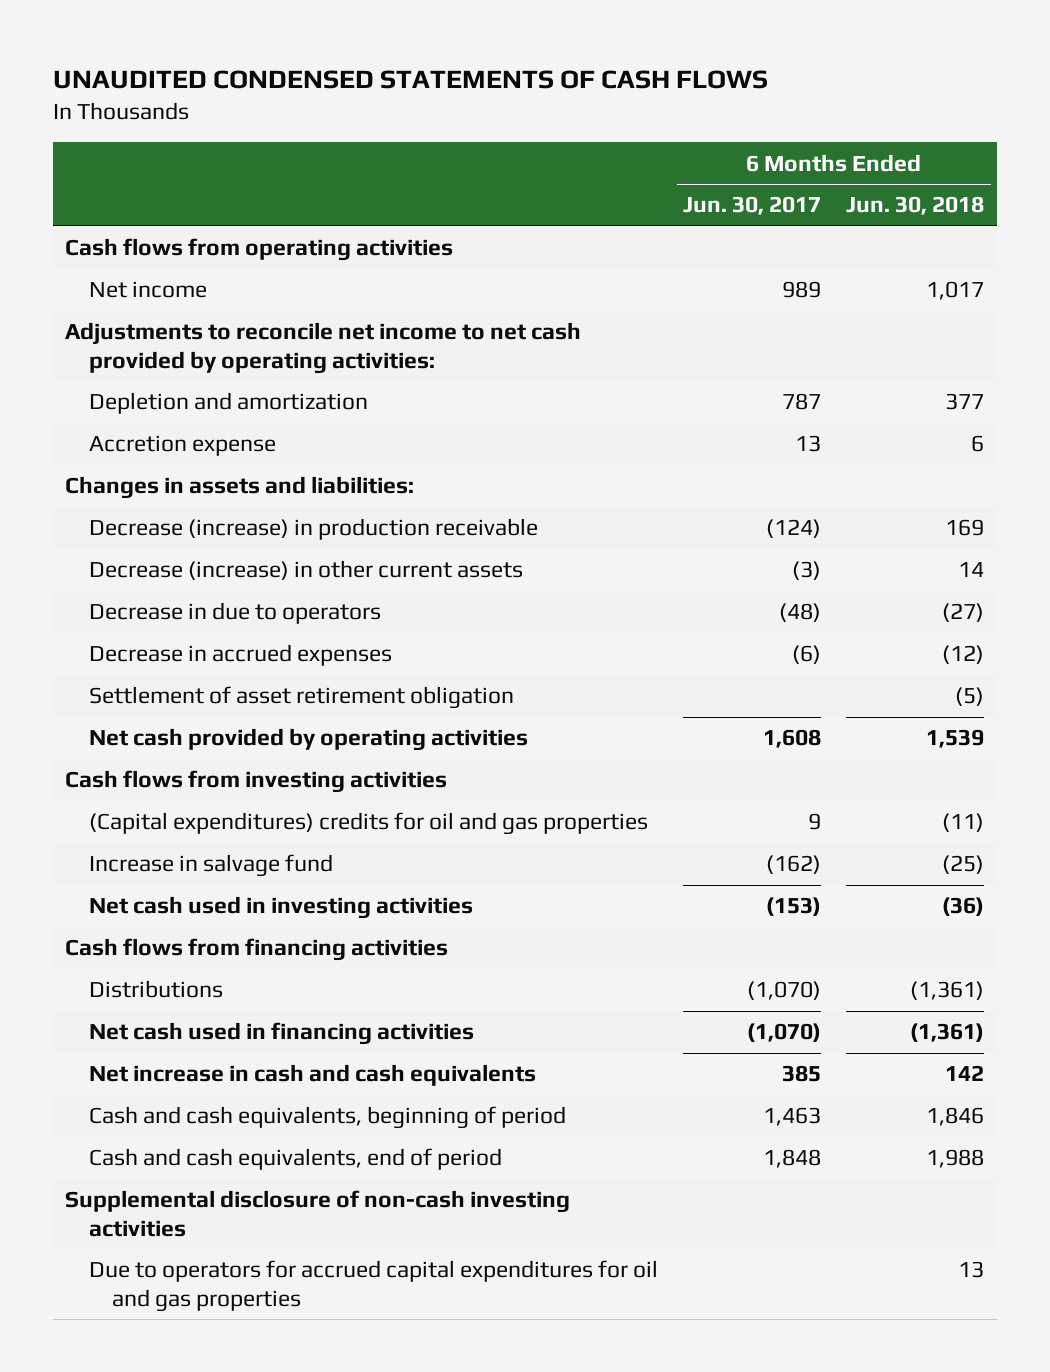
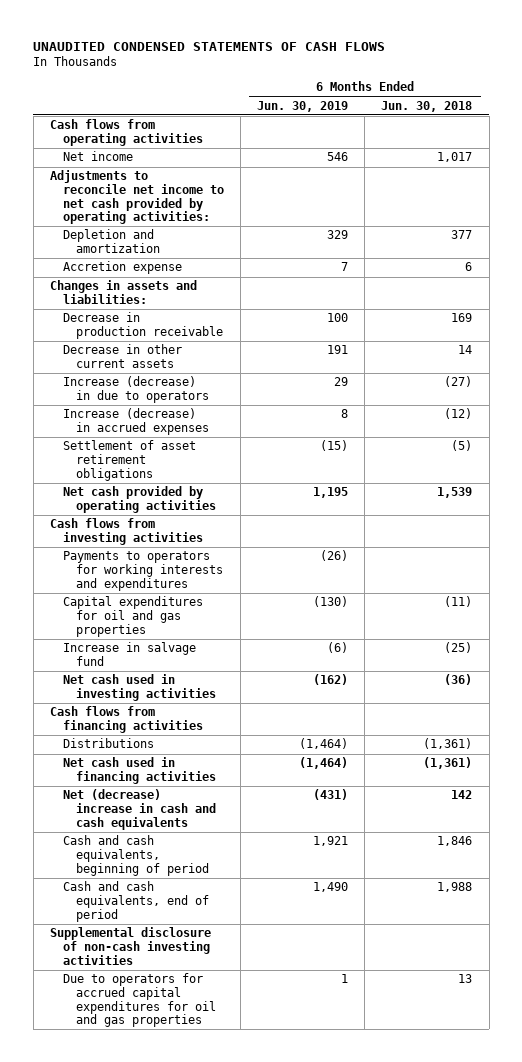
[683,196,822,216] Jun. 30, 2017 -> none
none -> [257,100,349,112] Jun. 30, 2019
[88,518,538,541] Decrease (increase) in production receivable -> [62,312,223,340] Decrease in production receivable
[88,560,523,581] Decrease (increase) in other current assets -> [62,344,182,369] Decrease in other current assets
[88,602,381,625] Decrease in due to operators -> [62,376,209,404] Increase (decrease) in due to operators
[88,644,392,667] Decrease in accrued expenses -> [62,408,209,436] Increase (decrease) in accrued expenses
[88,686,514,710] Settlement of asset retirement obligation -> [62,440,196,481] Settlement of asset retirement obligations
none -> [62,551,223,591] Payments to operators for working interests and expenditures
[88,812,648,836] (Capital expenditures) credits for oil and gas properties -> [62,596,203,637] Capital expenditures for oil and gas properties
[88,1064,536,1087] Net increase in cash and cash equivalents -> [62,789,216,830] Net (decrease) increase in cash and cash equivalents

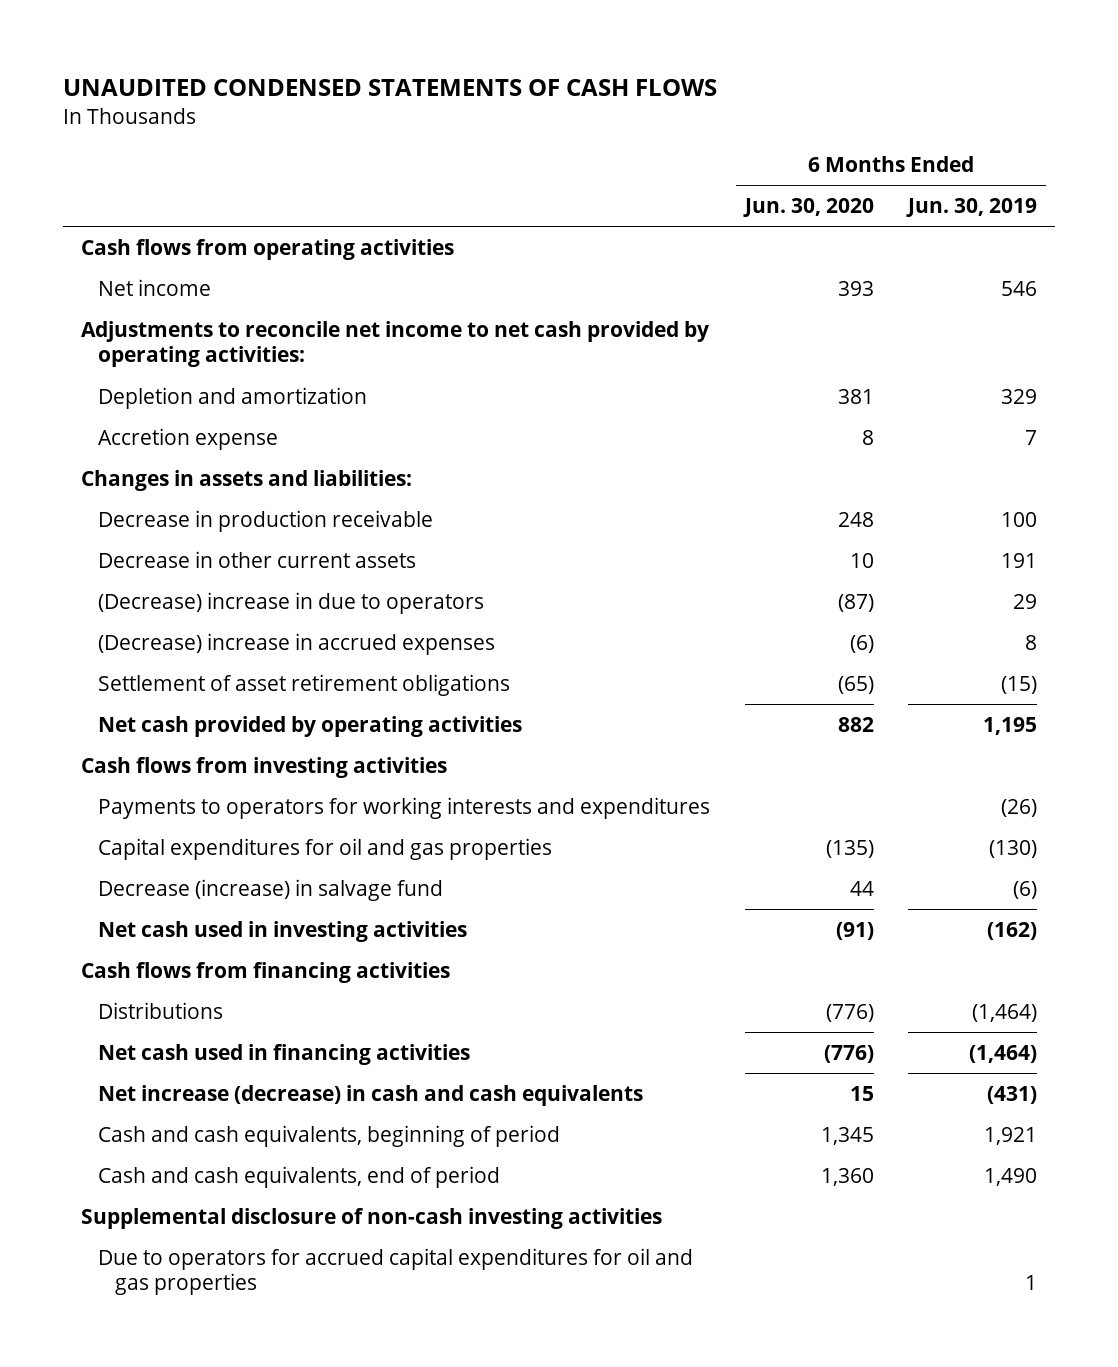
[381,100,473,112] Jun. 30, 2018 -> none
none -> [742,198,874,218] Jun. 30, 2020
[62,376,209,404] Increase (decrease) in due to operators -> [98,591,485,614] (Decrease) increase in due to operators
[62,408,209,436] Increase (decrease) in accrued expenses -> [98,632,496,655] (Decrease) increase in accrued expenses
[62,642,196,667] Increase in salvage fund -> [98,878,444,901] Decrease (increase) in salvage fund
[62,789,216,830] Net (decrease) increase in cash and cash equivalents -> [98,1084,644,1106] Net increase (decrease) in cash and cash equivalents

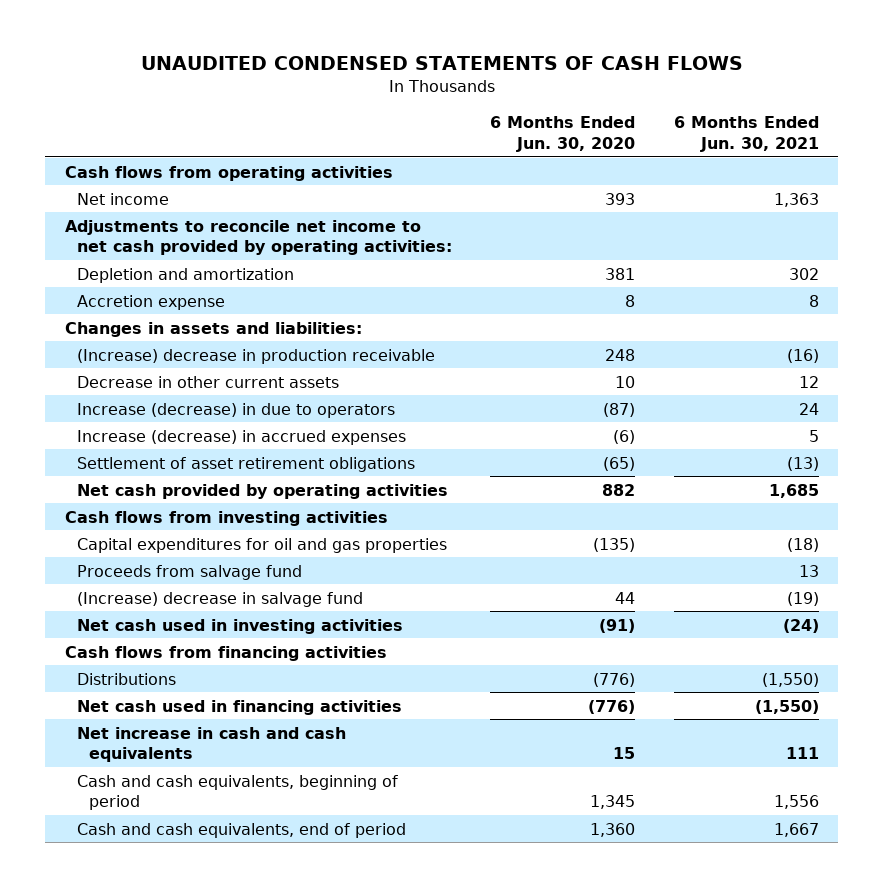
[906,198,1038,218] Jun. 30, 2019 -> none
none -> [673,115,819,152] 6 Months Ended Jun. 30, 2021
[98,509,434,532] Decrease in production receivable -> [76,348,435,364] (Increase) decrease in production receivable
[98,591,485,614] (Decrease) increase in due to operators -> [76,402,395,418] Increase (decrease) in due to operators
[98,632,496,655] (Decrease) increase in accrued expenses -> [76,429,406,445] Increase (decrease) in accrued expenses
[98,796,711,819] Payments to operators for working interests and expenditures -> none
none -> [76,564,302,580] Proceeds from salvage fund
[98,878,444,901] Decrease (increase) in salvage fund -> [76,591,363,607] (Increase) decrease in salvage fund
[98,1084,644,1106] Net increase (decrease) in cash and cash equivalents -> [76,726,346,763] Net increase in cash and cash equivalents
[80,1207,662,1229] Supplemental disclosure of non-cash investing activities -> none
[98,1247,694,1296] Due to operators for accrued capital expenditures for oil and gas properties -> none

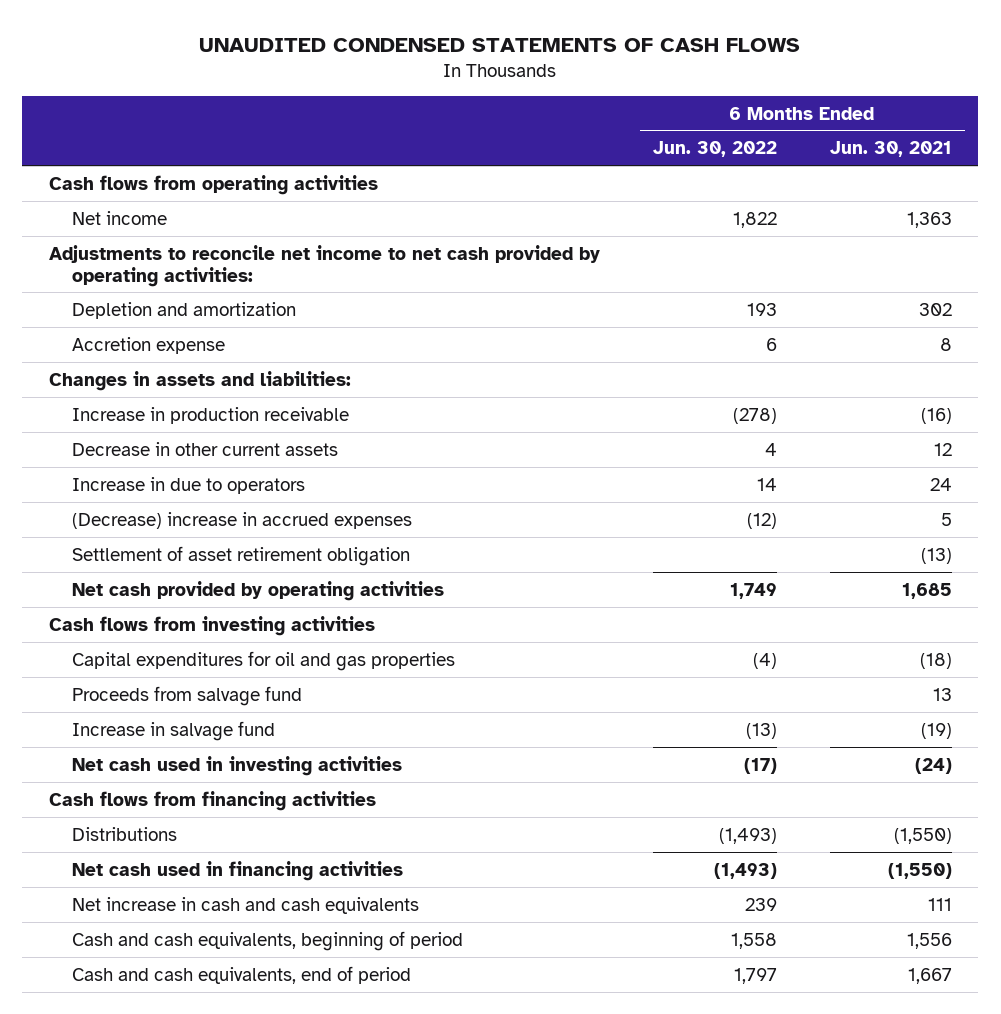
[490,115,636,152] 6 Months Ended Jun. 30, 2020 -> none
none -> [652,141,777,158] Jun. 30, 2022
[76,348,435,364] (Increase) decrease in production receivable -> [72,406,350,424] Increase in production receivable
[76,402,395,418] Increase (decrease) in due to operators -> [72,476,306,494] Increase in due to operators
[76,429,406,445] Increase (decrease) in accrued expenses -> [72,511,413,529] (Decrease) increase in accrued expenses
[76,456,415,472] Settlement of asset retirement obligations -> [72,545,411,566] Settlement of asset retirement obligation
[76,591,363,607] (Increase) decrease in salvage fund -> [72,720,276,741] Increase in salvage fund

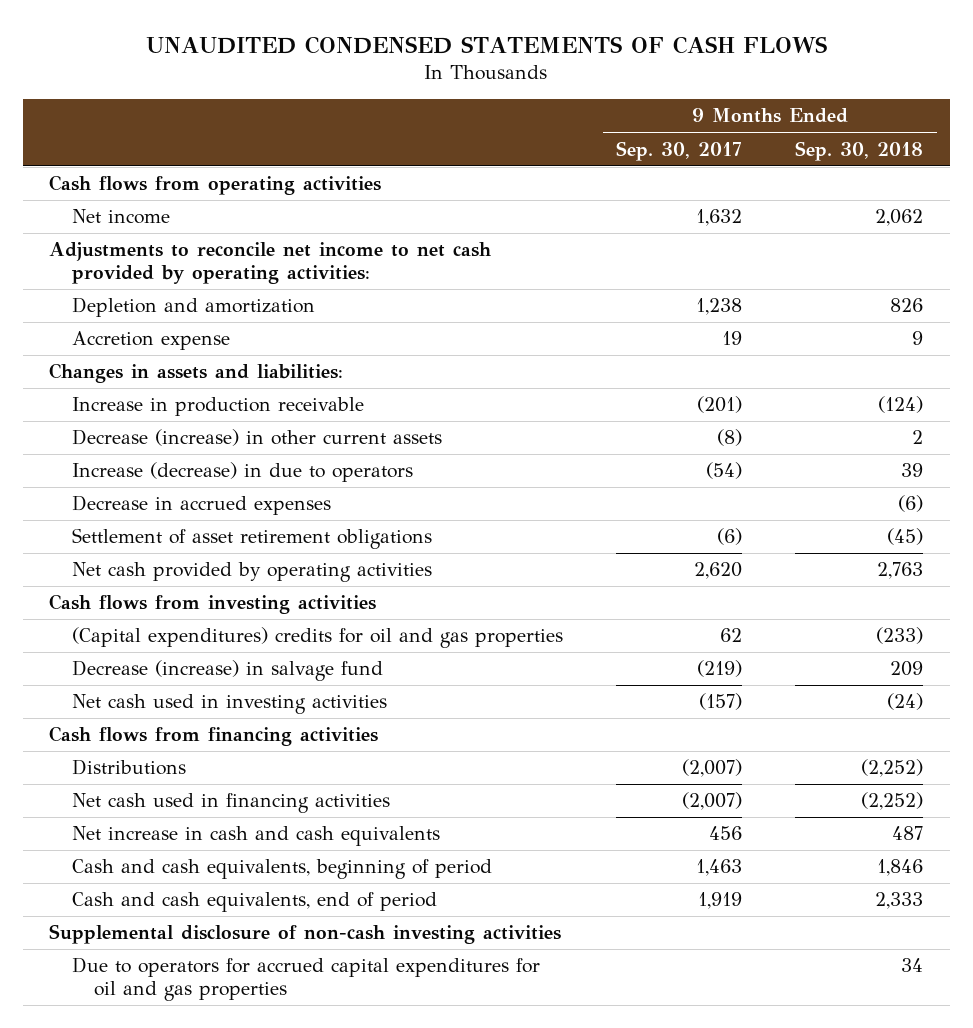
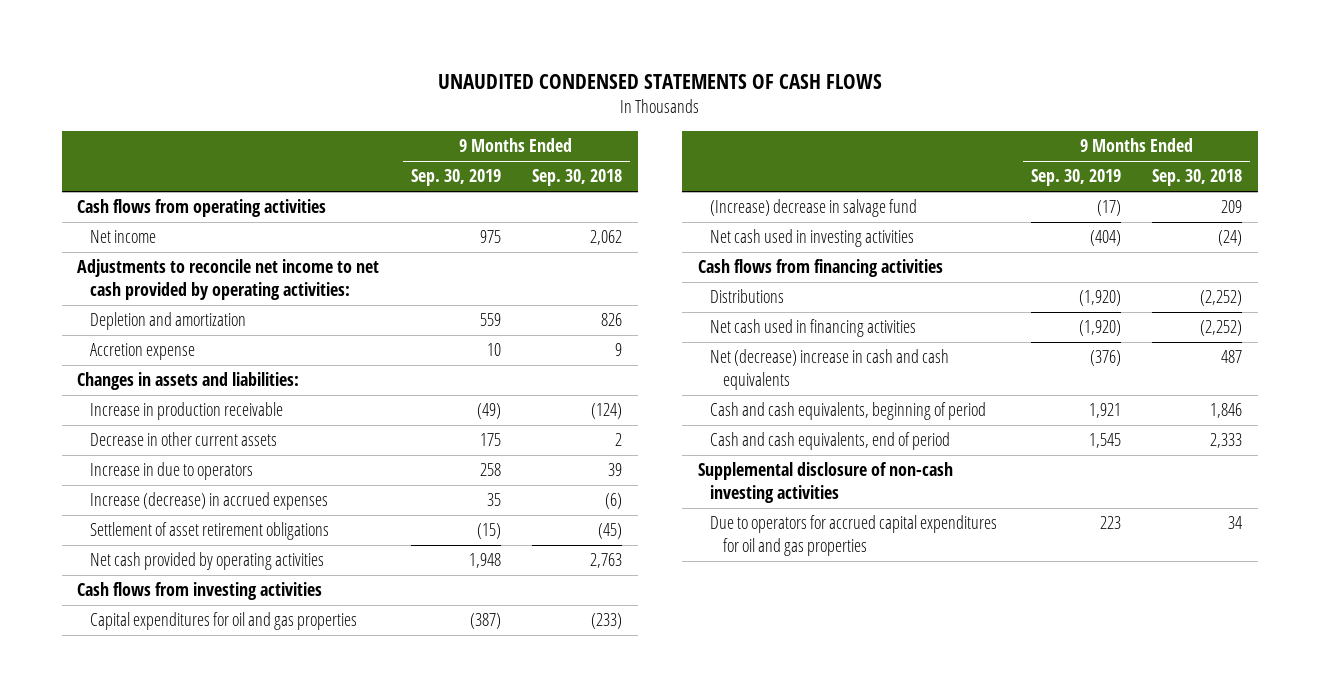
[616,140,743,161] Sep. 30, 2017 -> none
none -> [410,169,501,187] Sep. 30, 2019
[71,429,442,447] Decrease (increase) in other current assets -> [89,432,277,447] Decrease in other current assets
[71,462,413,483] Increase (decrease) in due to operators -> [89,462,253,481] Increase in due to operators
[71,495,331,516] Decrease in accrued expenses -> [89,492,328,511] Increase (decrease) in accrued expenses
[71,627,563,649] (Capital expenditures) credits for oil and gas properties -> [89,612,357,631] Capital expenditures for oil and gas properties
[71,660,383,682] Decrease (increase) in salvage fund -> [710,199,918,218] (Increase) decrease in salvage fund
[71,826,440,847] Net increase in cash and cash equivalents -> [710,349,950,391] Net (decrease) increase in cash and cash equivalents

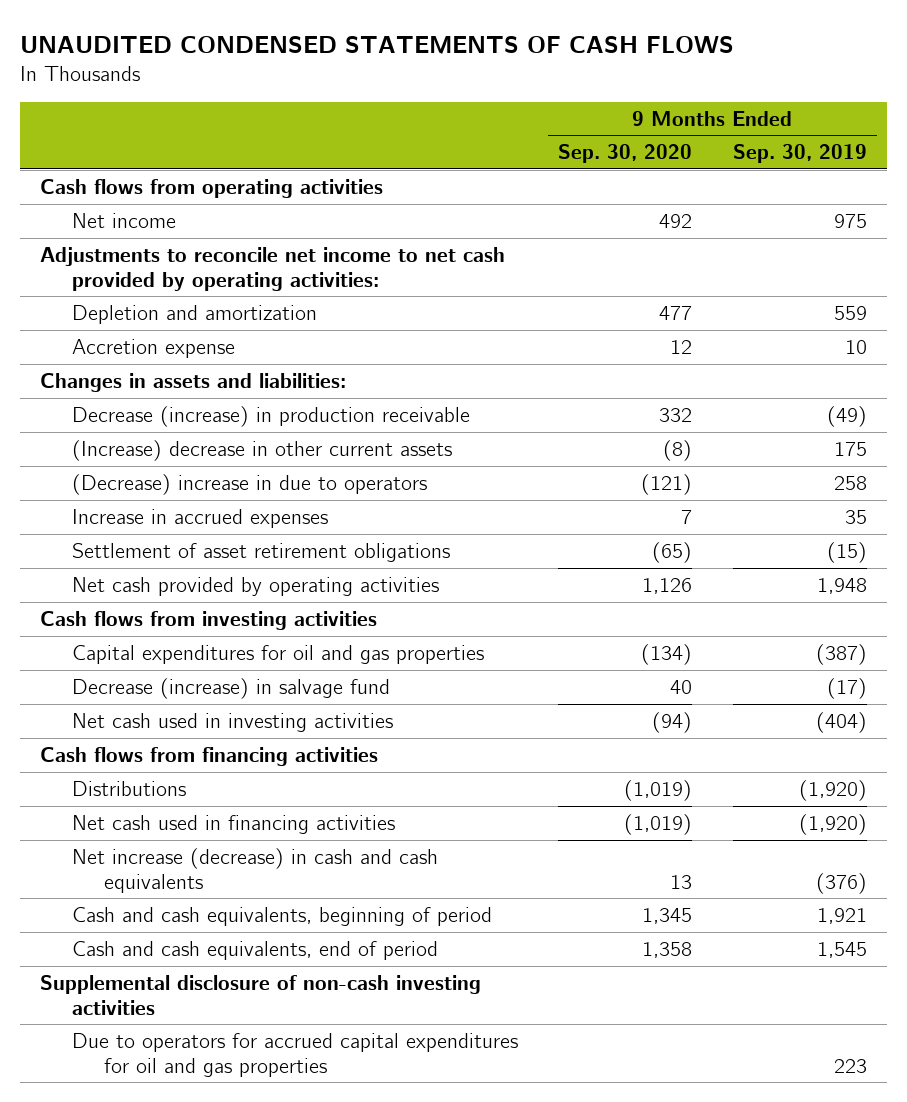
[531,169,622,187] Sep. 30, 2018 -> none
none -> [558,144,693,164] Sep. 30, 2020
[89,402,283,421] Increase in production receivable -> [71,406,470,428] Decrease (increase) in production receivable
[89,432,277,447] Decrease in other current assets -> [71,440,452,462] (Increase) decrease in other current assets
[89,462,253,481] Increase in due to operators -> [71,474,427,496] (Decrease) increase in due to operators
[89,492,328,511] Increase (decrease) in accrued expenses -> [71,509,328,529] Increase in accrued expenses
[710,199,918,218] (Increase) decrease in salvage fund -> [71,678,390,700] Decrease (increase) in salvage fund
[710,349,950,391] Net (decrease) increase in cash and cash equivalents -> [71,848,438,893] Net increase (decrease) in cash and cash equivalents

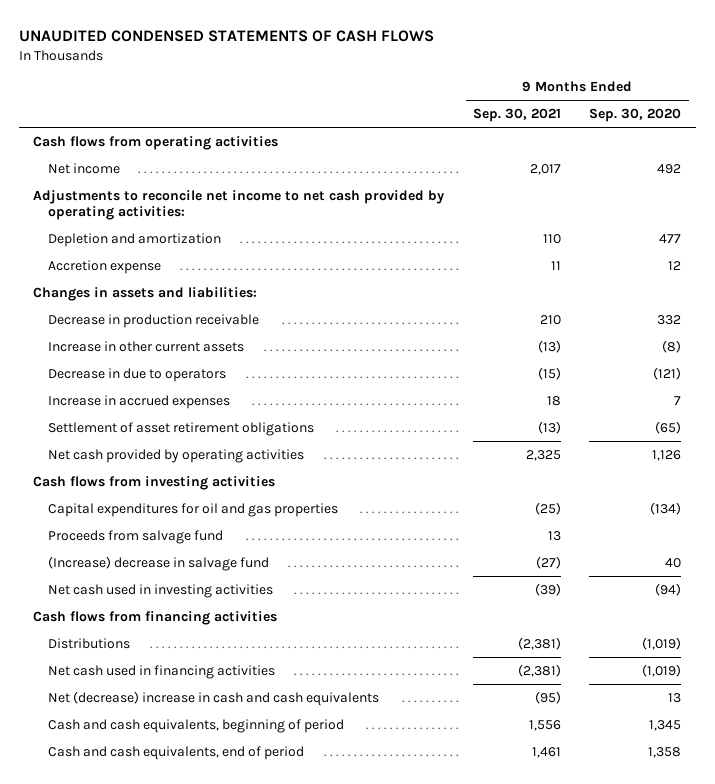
[732,144,867,164] Sep. 30, 2019 -> none
none -> [472,108,561,123] Sep. 30, 2021
[71,406,470,428] Decrease (increase) in production receivable -> [47,313,259,328] Decrease in production receivable
[71,440,452,462] (Increase) decrease in other current assets -> [47,340,244,352] Increase in other current assets
[71,474,427,496] (Decrease) increase in due to operators -> [47,367,226,382] Decrease in due to operators
none -> [47,529,223,544] Proceeds from salvage fund
[71,678,390,700] Decrease (increase) in salvage fund -> [47,555,269,571] (Increase) decrease in salvage fund
[71,848,438,893] Net increase (decrease) in cash and cash equivalents -> [47,690,379,706] Net (decrease) increase in cash and cash equivalents
[40,975,482,1015] Supplemental disclosure of non-cash investing activities -> none
[71,1033,518,1077] Due to operators for accrued capital expenditures for oil and gas properties -> none

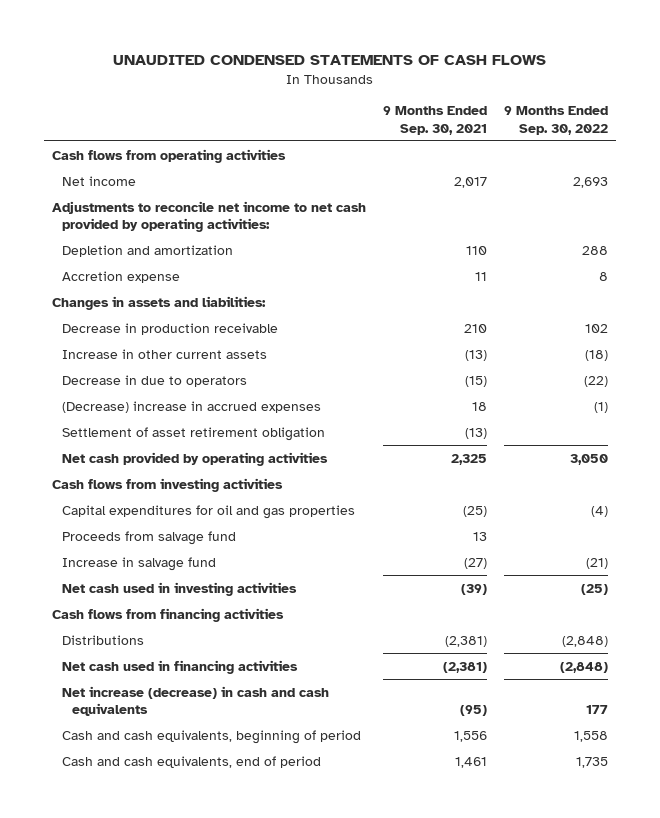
[589,108,682,123] Sep. 30, 2020 -> none
none -> [504,106,609,135] 9 Months Ended Sep. 30, 2022
[47,394,230,409] Increase in accrued expenses -> [62,400,322,413] (Decrease) increase in accrued expenses
[47,421,314,436] Settlement of asset retirement obligations -> [62,426,326,441] Settlement of asset retirement obligation
[47,555,269,571] (Increase) decrease in salvage fund -> [62,556,217,571] Increase in salvage fund
[47,690,379,706] Net (decrease) increase in cash and cash equivalents -> [62,685,330,716] Net increase (decrease) in cash and cash equivalents

